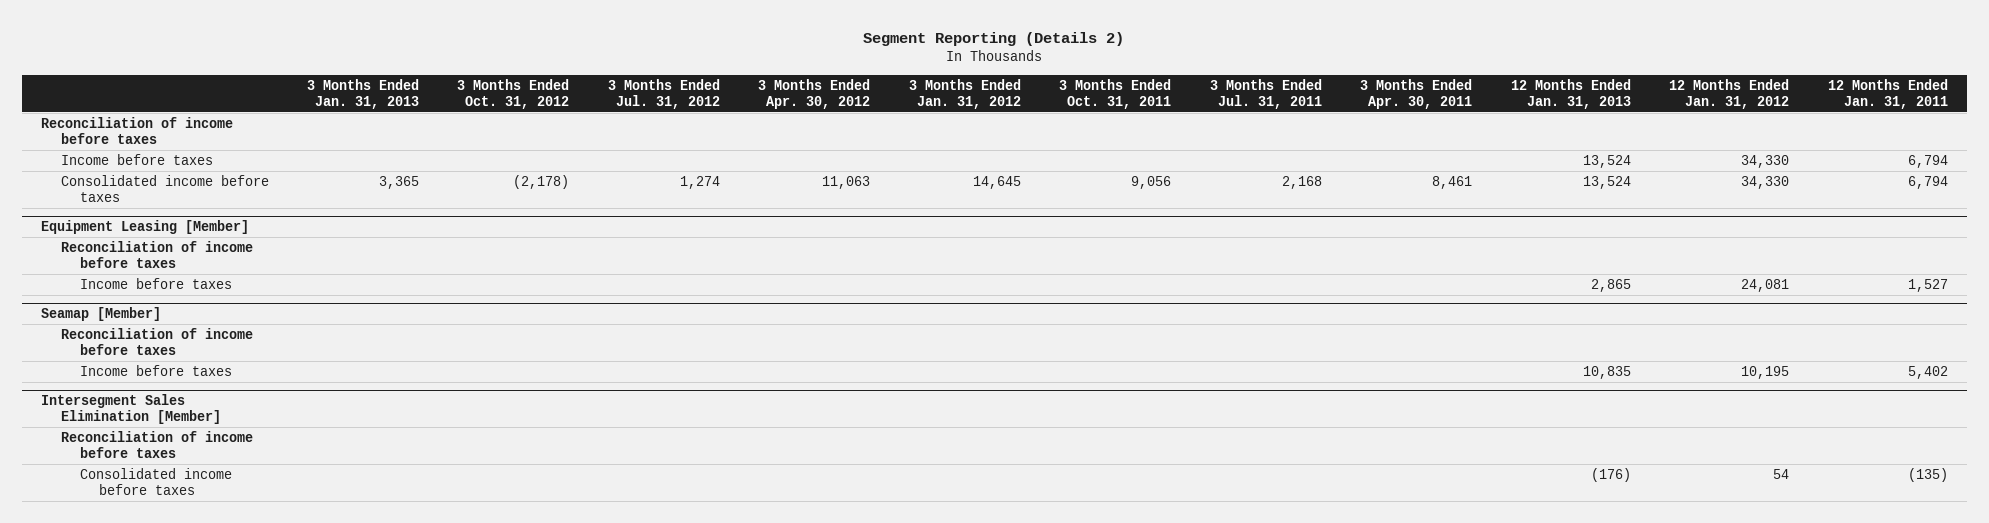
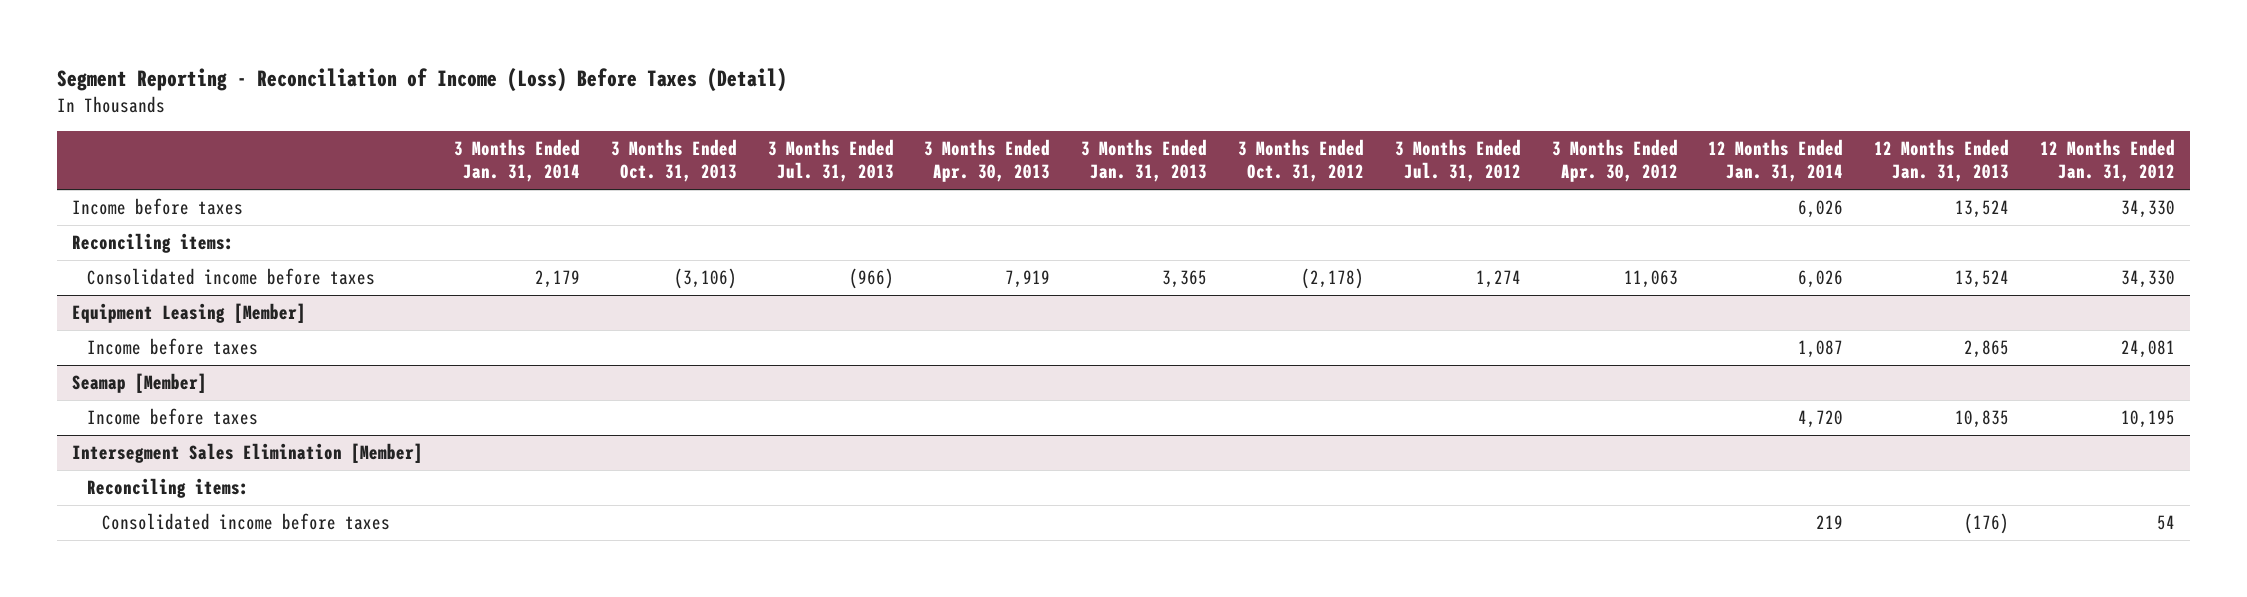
[863,32,1125,47] Segment Reporting (Details 2) -> [56,68,787,93] Segment Reporting - Reconciliation of Income (Loss) Before Taxes (Detail)
[908,78,1021,109] 3 Months Ended Jan. 31, 2012 -> none
[1059,78,1172,109] 3 Months Ended Oct. 31, 2011 -> none
[1209,78,1322,109] 3 Months Ended Jul. 31, 2011 -> none
[1360,78,1473,109] 3 Months Ended Apr. 30, 2011 -> none
[1827,78,1948,109] 12 Months Ended Jan. 31, 2011 -> none
none -> [453,139,580,183] 3 Months Ended Jan. 31, 2014
none -> [610,139,737,183] 3 Months Ended Oct. 31, 2013
none -> [767,139,894,183] 3 Months Ended Jul. 31, 2013
none -> [924,139,1051,183] 3 Months Ended Apr. 30, 2013
none -> [1708,139,1844,183] 12 Months Ended Jan. 31, 2014
[41,116,234,144] Reconciliation of income before taxes -> none
none -> [72,233,235,254] Reconciling items:
[60,240,253,268] Reconciliation of income before taxes -> none
[60,327,253,355] Reconciliation of income before taxes -> none
[60,430,253,458] Reconciliation of income before taxes -> [87,478,250,499] Reconciling items:

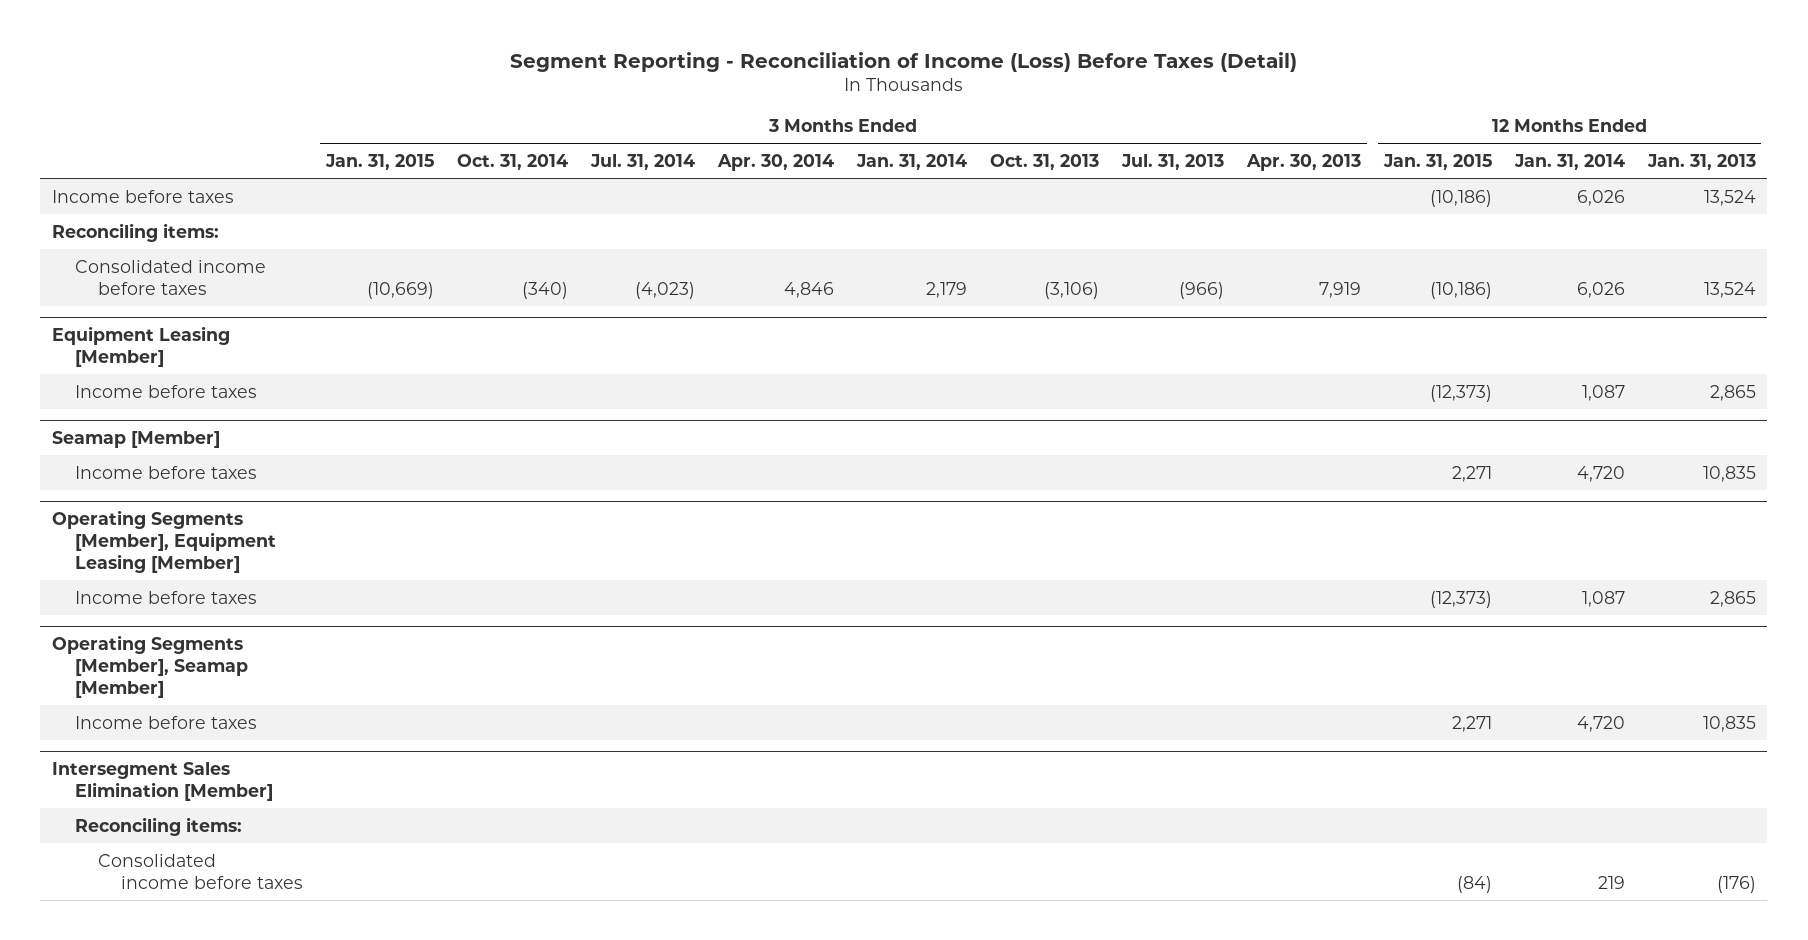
[1081,139,1208,183] 3 Months Ended Jan. 31, 2013 -> none
[1237,139,1364,183] 3 Months Ended Oct. 31, 2012 -> none
[1394,139,1521,183] 3 Months Ended Jul. 31, 2012 -> none
[1551,139,1678,183] 3 Months Ended Apr. 30, 2012 -> none
[2039,139,2175,183] 12 Months Ended Jan. 31, 2012 -> none
none -> [325,153,435,170] Jan. 31, 2015
none -> [456,153,568,170] Oct. 31, 2014
none -> [589,153,695,170] Jul. 31, 2014
none -> [716,153,834,171] Apr. 30, 2014
none -> [1382,153,1492,170] Jan. 31, 2015
none -> [51,509,276,574] Operating Segments [Member], Equipment Leasing [Member]
none -> [74,590,257,604] Income before taxes
none -> [51,634,248,699] Operating Segments [Member], Seamap [Member]
none -> [74,715,257,729] Income before taxes

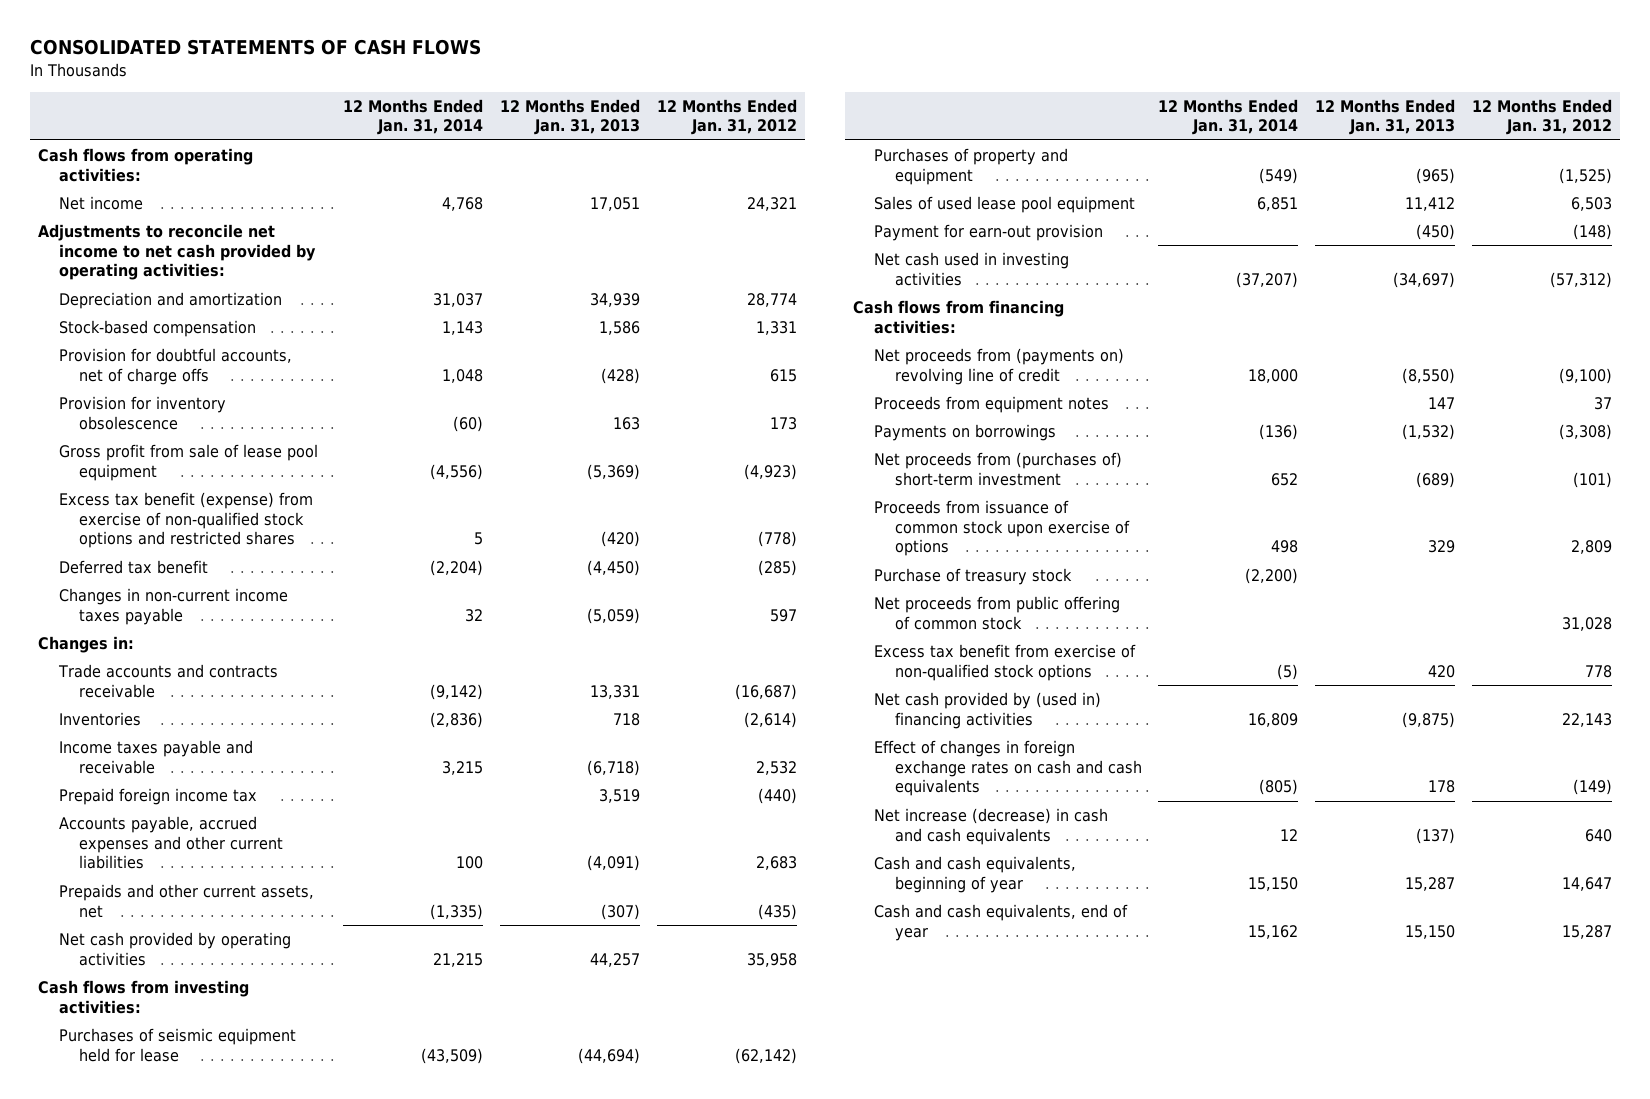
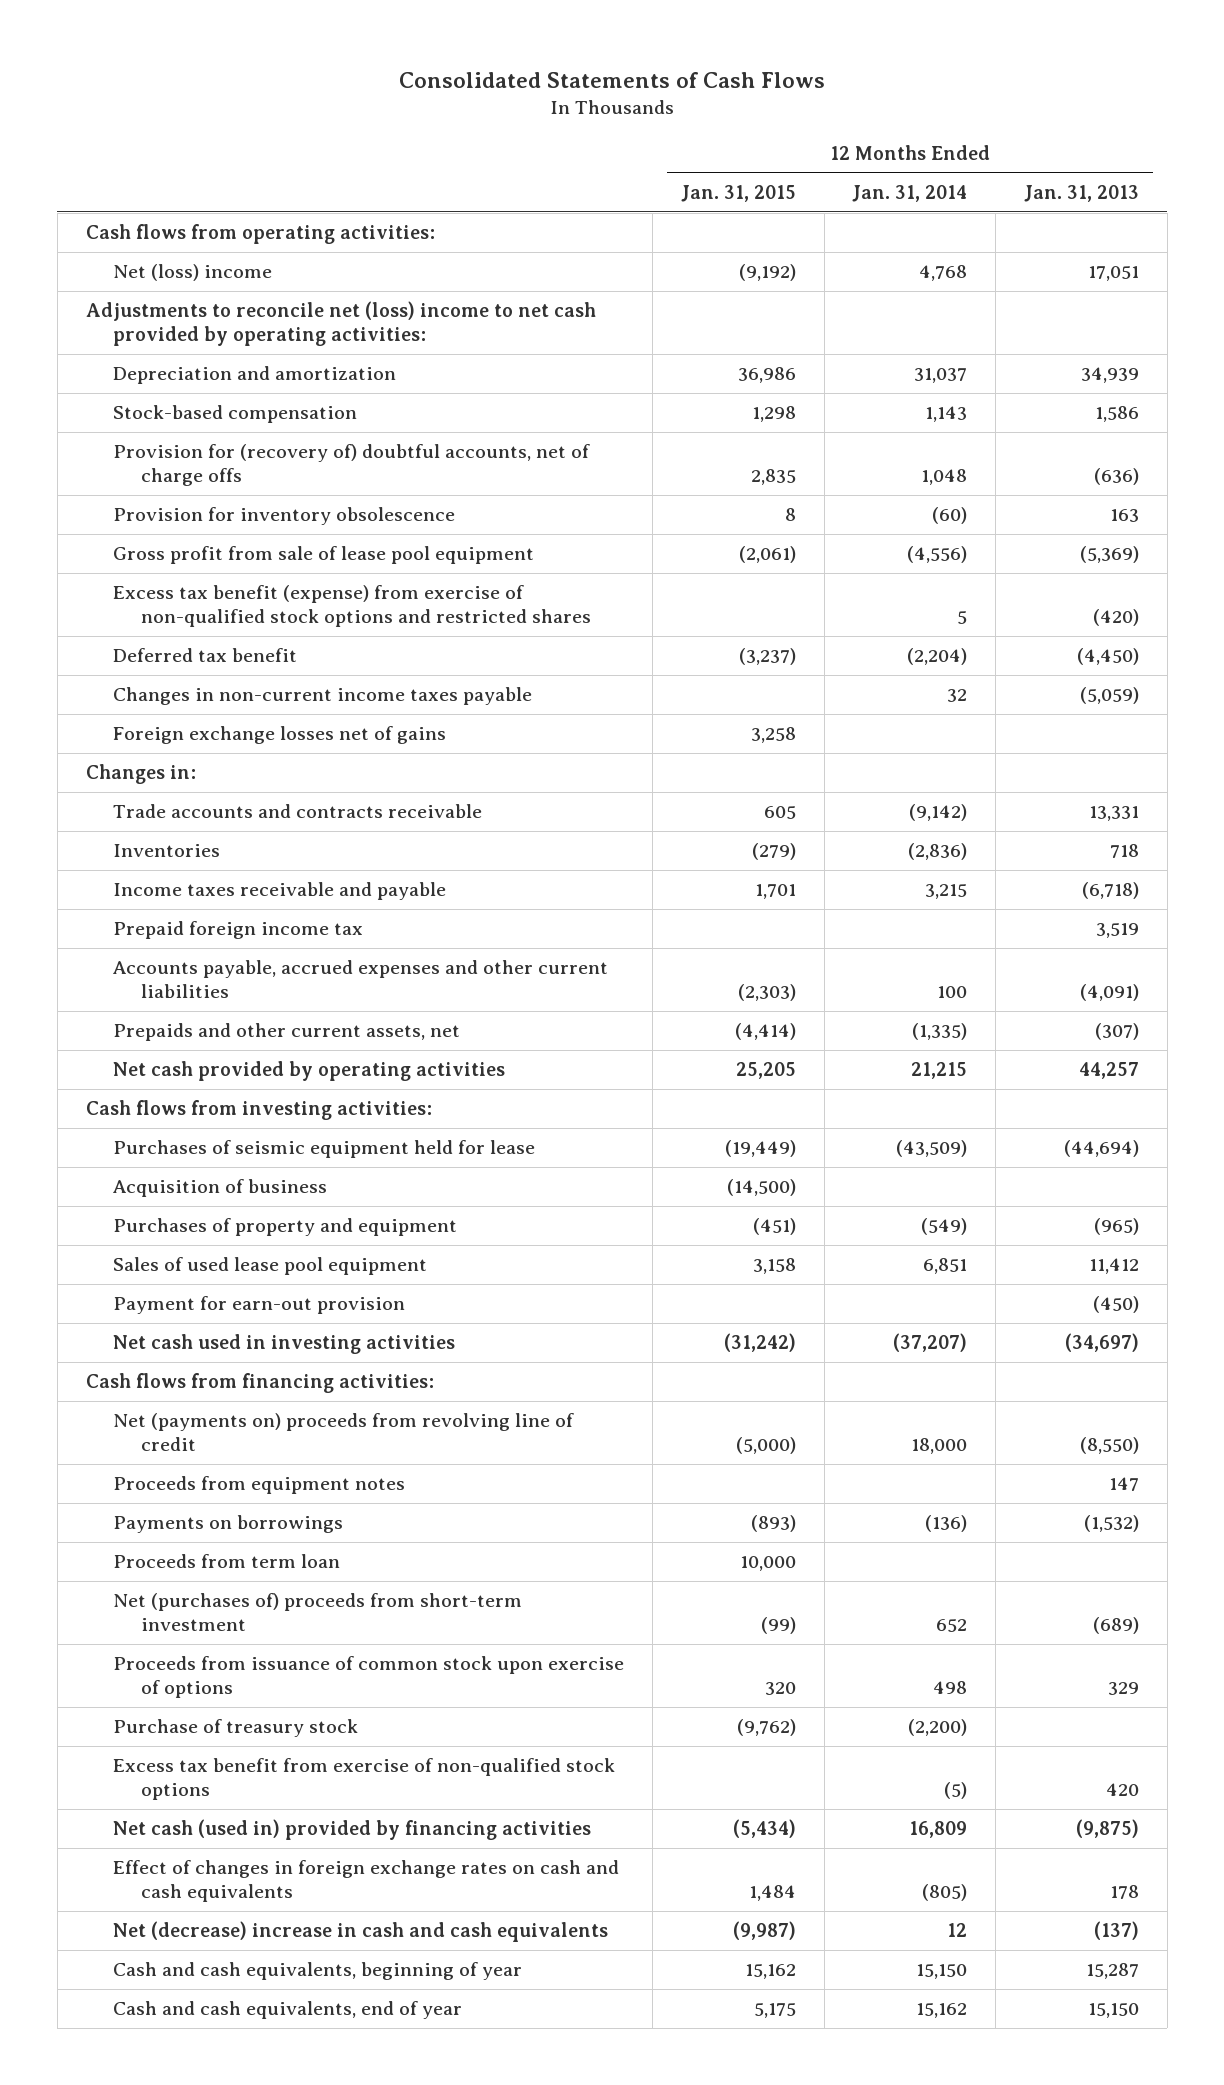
[29,39,481,56] CONSOLIDATED STATEMENTS OF CASH FLOWS -> [399,71,826,88] Consolidated Statements of Cash Flows
[656,98,797,136] 12 Months Ended Jan. 31, 2012 -> none
none -> [680,185,796,203] Jan. 31, 2015
[58,195,143,210] Net income -> [113,264,273,282] Net (loss) income
[38,223,316,281] Adjustments to reconcile net income to net cash provided by operating activities: -> [85,301,596,347] Adjustments to reconcile net (loss) income to net cash provided by operating activities:
[58,347,292,385] Provision for doubtful accounts, net of charge offs -> [113,444,591,487] Provision for (recovery of) doubtful accounts, net of charge offs
[600,367,640,384] (428) -> [1093,468,1139,486] (636)
none -> [113,726,447,745] Foreign exchange losses net of gains
[58,739,253,774] Income taxes payable and receivable -> [113,882,447,901] Income taxes receivable and payable
none -> [113,1179,328,1198] Acquisition of business
[873,347,1124,385] Net proceeds from (payments on) revolving line of credit -> [113,1413,575,1452] Net (payments on) proceeds from revolving line of credit
none -> [113,1554,341,1569] Proceeds from term loan
[873,451,1122,486] Net proceeds from (purchases of) short-term investment -> [113,1593,523,1632] Net (purchases of) proceeds from short-term investment
[873,595,1120,630] Net proceeds from public offering of common stock -> none
[873,691,1101,729] Net cash provided by (used in) financing activities -> [113,1819,592,1841] Net cash (used in) provided by financing activities
[873,807,1108,845] Net increase (decrease) in cash and cash equivalents -> [113,1921,609,1943] Net (decrease) increase in cash and cash equivalents

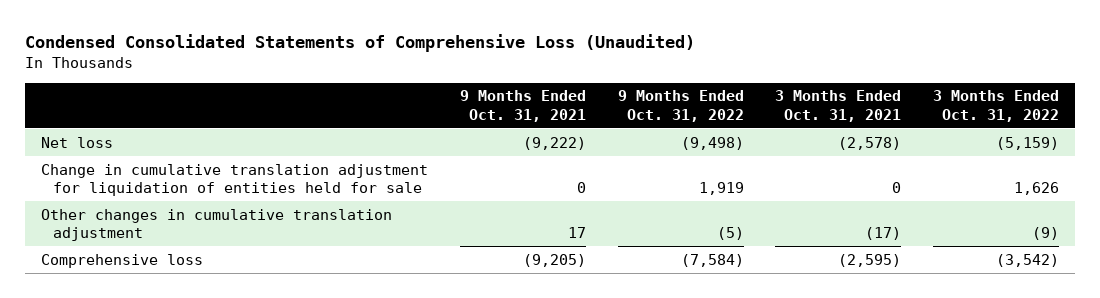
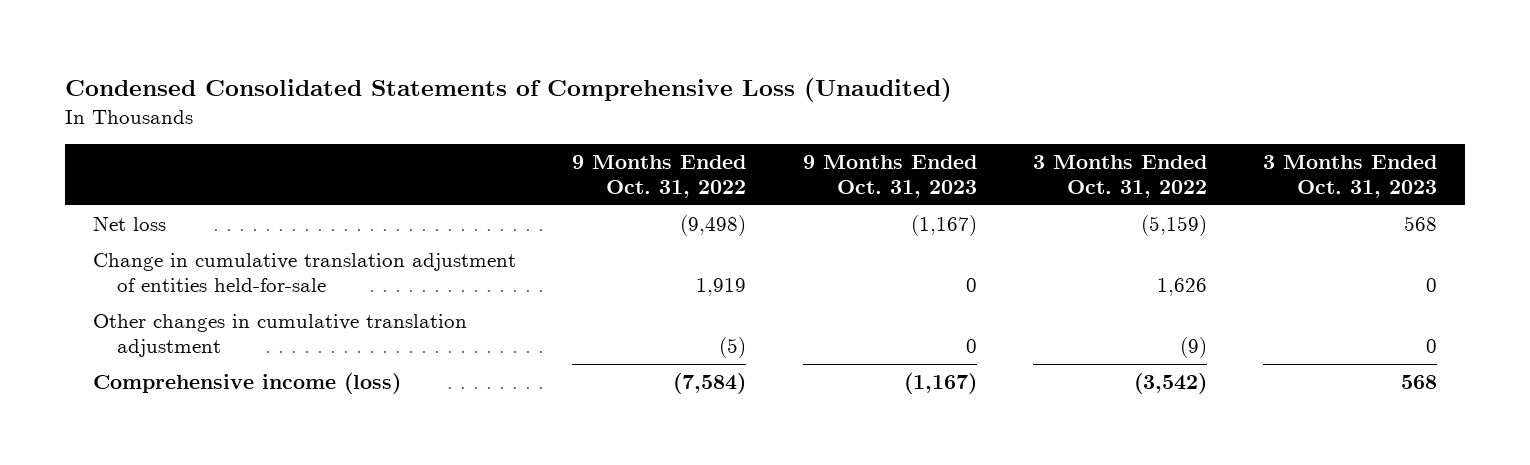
[459,90,586,122] 9 Months Ended Oct. 31, 2021 -> none
[775,90,902,122] 3 Months Ended Oct. 31, 2021 -> none
none -> [802,155,977,198] 9 Months Ended Oct. 31, 2023
none -> [1263,155,1438,198] 3 Months Ended Oct. 31, 2023
[41,163,429,196] Change in cumulative translation adjustment for liquidation of entities held for sale -> [92,253,516,292] Change in cumulative translation adjustment of entities held-for-sale
[41,253,204,268] Comprehensive loss -> [92,373,401,395] Comprehensive income (loss)

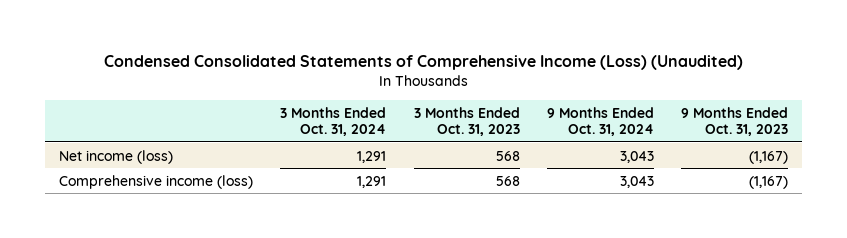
[64,78,952,103] Condensed Consolidated Statements of Comprehensive Loss (Unaudited) -> [103,55,743,71] Condensed Consolidated Statements of Comprehensive Income (Loss) (Unaudited)
[572,155,747,198] 9 Months Ended Oct. 31, 2022 -> none
[1032,155,1207,198] 3 Months Ended Oct. 31, 2022 -> none
none -> [280,106,387,137] 3 Months Ended Oct. 31, 2024
none -> [546,106,654,137] 9 Months Ended Oct. 31, 2024
[92,253,516,292] Change in cumulative translation adjustment of entities held-for-sale -> none
[92,314,467,357] Other changes in cumulative translation adjustment -> none
[92,216,166,232] Net loss -> [58,149,173,164] Net income (loss)

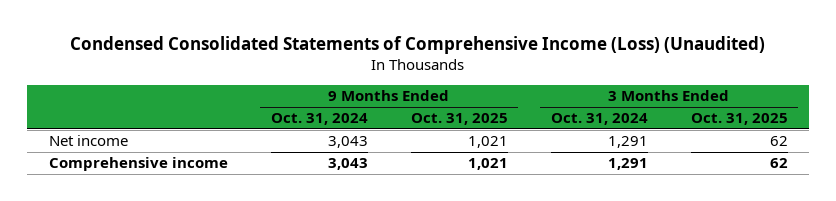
[413,106,520,137] 3 Months Ended Oct. 31, 2023 -> none
[681,106,789,137] 9 Months Ended Oct. 31, 2023 -> none
none -> [410,113,508,126] Oct. 31, 2025
none -> [690,113,788,126] Oct. 31, 2025
[58,149,173,164] Net income (loss) -> [48,135,128,147] Net income
[58,174,253,189] Comprehensive income (loss) -> [48,157,228,172] Comprehensive income

